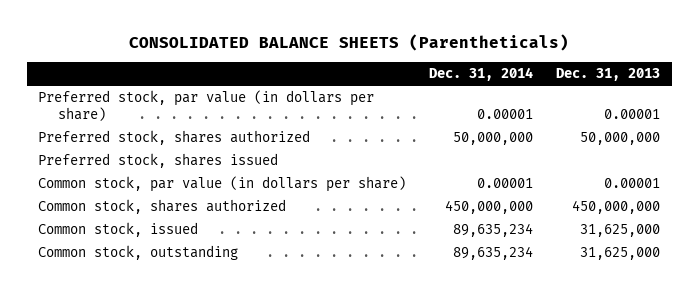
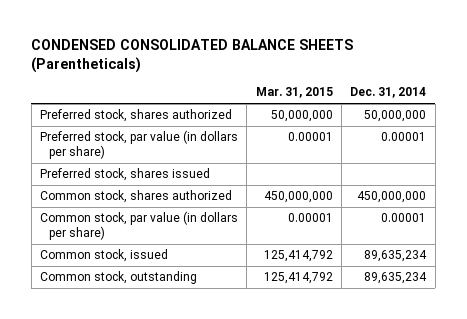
[129,34,570,52] CONSOLIDATED BALANCE SHEETS (Parentheticals) -> [31,39,354,74] CONDENSED CONSOLIDATED BALANCE SHEETS (Parentheticals)
[556,68,661,82] Dec. 31, 2013 -> none
none -> [255,87,333,99] Mar. 31, 2015
[38,90,375,122] Preferred stock, par value (in dollars per share) -> [40,130,239,160] Preferred stock, par value (in dollars per share)
[38,176,407,193] Common stock, par value (in dollars per share) -> [40,211,239,241] Common stock, par value (in dollars per share)

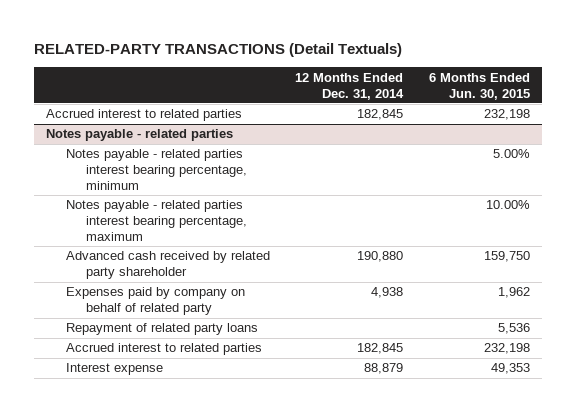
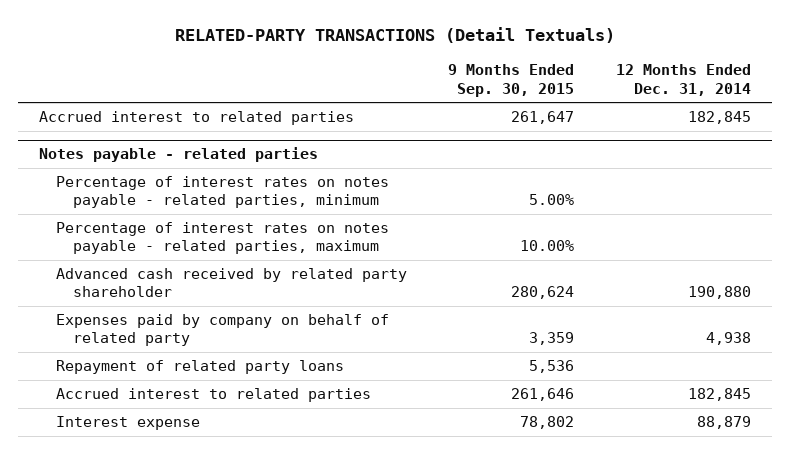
[428,72,530,100] 6 Months Ended Jun. 30, 2015 -> none
none -> [448,64,575,97] 9 Months Ended Sep. 30, 2015
[66,149,247,191] Notes payable - related parties interest bearing percentage, minimum -> [55,176,389,209] Percentage of interest rates on notes payable - related parties, minimum
[66,200,247,242] Notes payable - related parties interest bearing percentage, maximum -> [55,222,389,255] Percentage of interest rates on notes payable - related parties, maximum

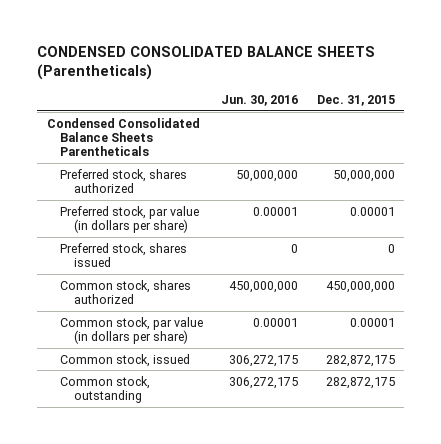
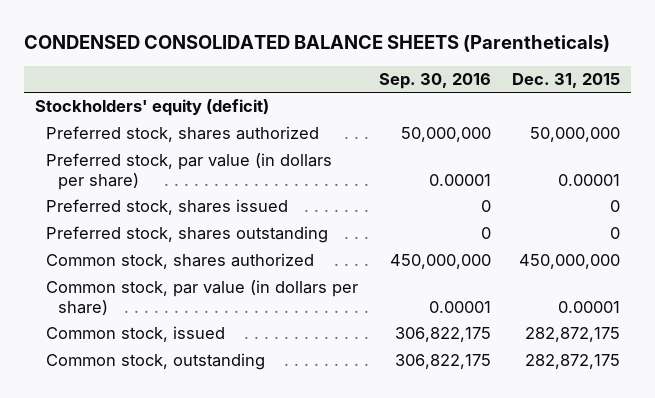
[221,95,299,107] Jun. 30, 2016 -> none
none -> [379,72,492,89] Sep. 30, 2016
[46,117,200,157] Condensed Consolidated Balance Sheets Parentheticals -> none
none -> [34,99,269,117] Stockholders' equity (deficit)
none -> [46,226,329,244] Preferred stock, shares outstanding

